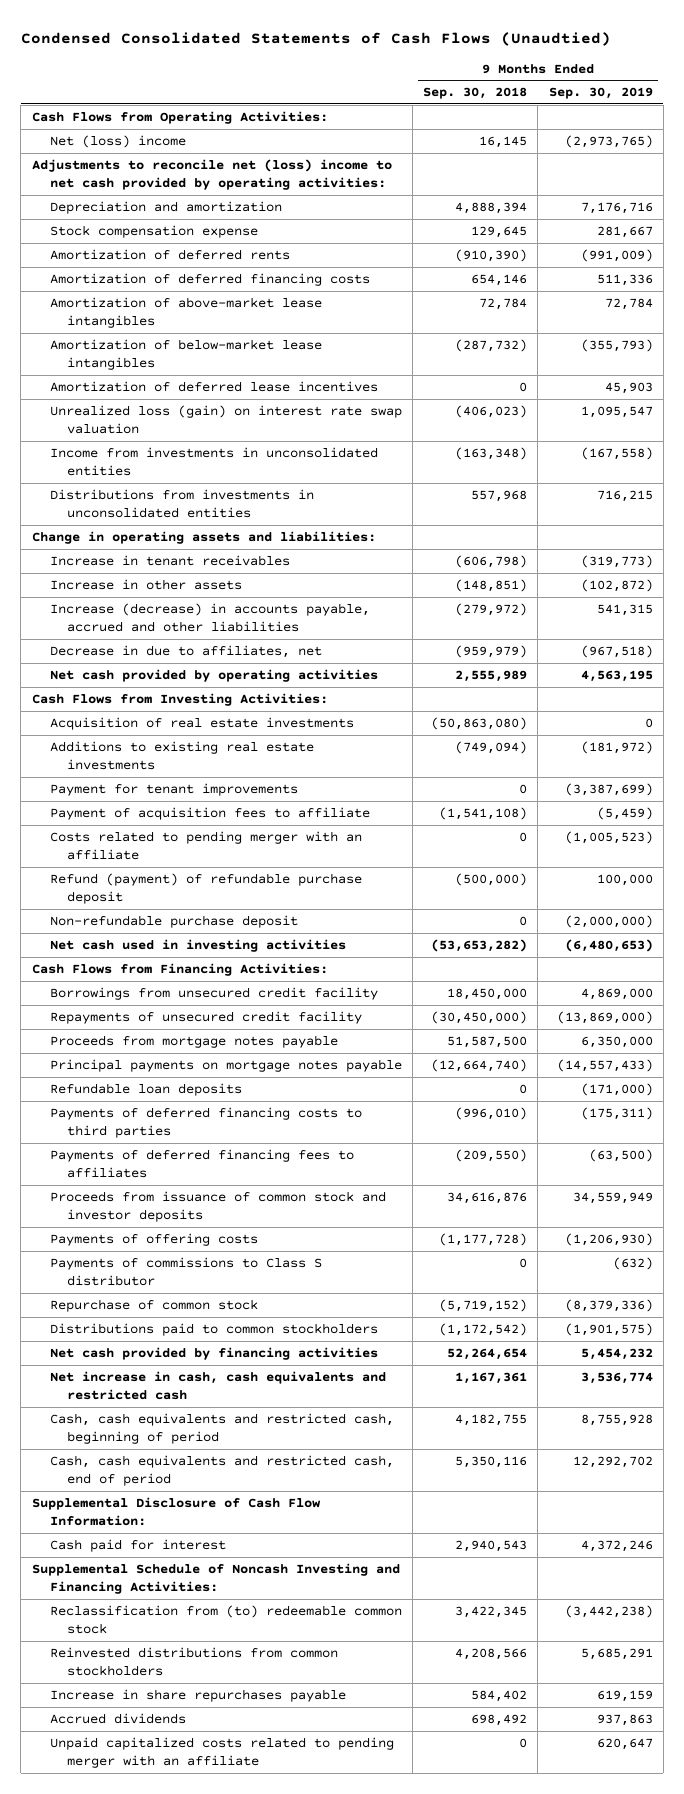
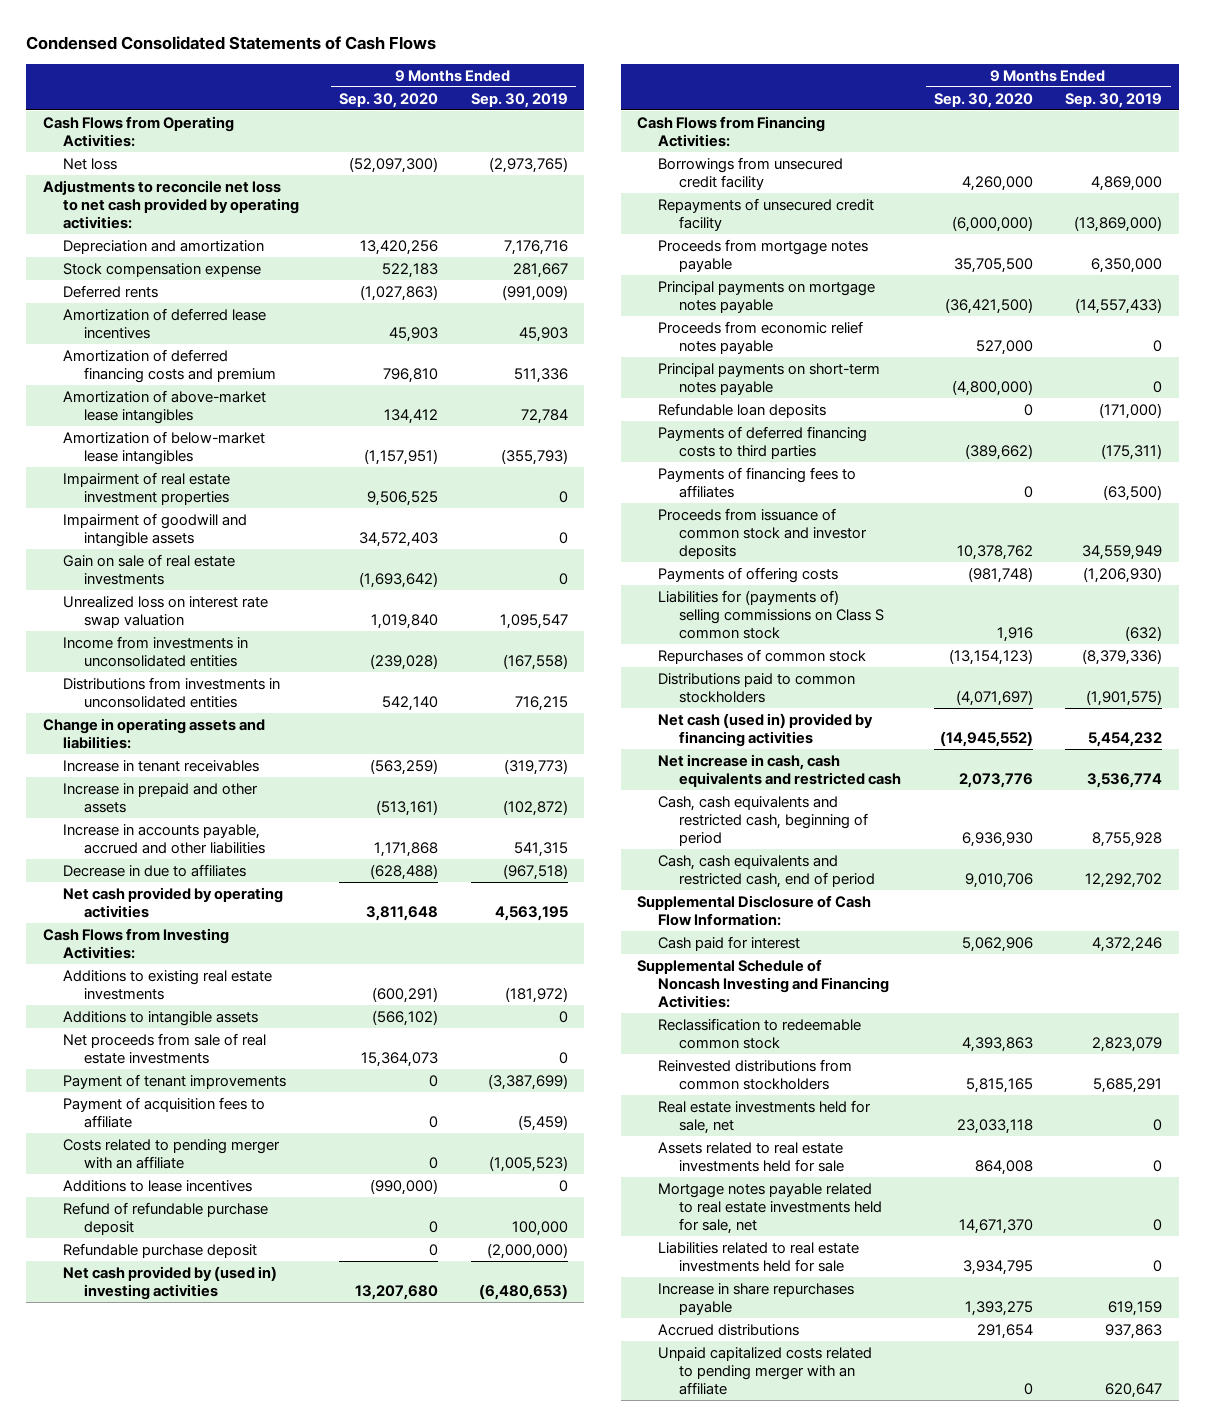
[20,31,611,46] Condensed Consolidated Statements of Cash Flows (Unaudtied) -> [26,36,437,51] Condensed Consolidated Statements of Cash Flows
[423,87,528,100] Sep. 30, 2018 -> none
none -> [339,92,439,108] Sep. 30, 2020
[49,134,186,148] Net (loss) income -> [63,157,118,170] Net loss
[31,158,392,191] Adjustments to reconcile net (loss) income to net cash provided by operating activities: -> [42,179,300,229] Adjustments to reconcile net loss to net cash provided by operating activities:
[49,248,290,260] Amortization of deferred rents -> [63,284,159,298] Deferred rents
[49,380,378,392] Amortization of deferred lease incentives -> [63,307,267,339] Amortization of deferred lease incentives
[49,272,370,286] Amortization of deferred financing costs -> [63,348,277,383] Amortization of deferred financing costs and premium
none -> [63,471,231,505] Impairment of real estate investment properties
none -> [63,512,248,547] Impairment of goodwill and intangible assets
none -> [63,553,236,585] Gain on sale of real estate investments
[49,404,402,435] Unrealized loss (gain) on interest rate swap valuation -> [63,595,269,628] Unrealized loss on interest rate swap valuation
[49,578,242,590] Increase in other assets -> [63,782,259,813] Increase in prepaid and other assets
[49,602,370,633] Increase (decrease) in accounts payable, accrued and other liabilities -> [63,823,266,854] Increase in accounts payable, accrued and other liabilities
[49,644,322,658] Decrease in due to affiliates, net -> [63,863,247,877] Decrease in due to affiliates
[49,716,354,730] Acquisition of real estate investments -> none
none -> [63,1010,259,1026] Additions to intangible assets
none -> [63,1032,267,1064] Net proceeds from sale of real estate investments
[49,782,298,796] Payment for tenant improvements -> [63,1073,287,1089] Payment of tenant improvements
none -> [63,1179,253,1192] Additions to lease incentives
[49,872,362,905] Refund (payment) of refundable purchase deposit -> [63,1201,269,1235] Refund of refundable purchase deposit
[49,914,298,928] Non-refundable purchase deposit -> [63,1242,258,1258] Refundable purchase deposit
[49,938,346,952] Net cash used in investing activities -> [63,1265,278,1300] Net cash provided by (used in) investing activities
none -> [658,320,864,354] Proceeds from economic relief notes payable
none -> [658,362,881,395] Principal payments on short-term notes payable
[49,1148,354,1179] Payments of deferred financing fees to affiliates -> [658,466,857,498] Payments of financing fees to affiliates
[49,1256,322,1287] Payments of commissions to Class S distributor -> [658,589,885,639] Liabilities for (payments of) selling commissions on Class S common stock
[49,1298,258,1312] Repurchase of common stock -> [658,648,867,664] Repurchases of common stock
[49,1346,378,1360] Net cash provided by financing activities -> [658,712,874,747] Net cash (used in) provided by financing activities
[49,1604,402,1635] Reclassification from (to) redeemable common stock -> [658,1017,862,1049] Reclassification to redeemable common stock
[564,1604,653,1618] (3,442,238) -> [1092,1036,1163,1052] 2,823,079
none -> [658,1099,872,1134] Real estate investments held for sale, net
none -> [658,1141,845,1172] Assets related to real estate investments held for sale
none -> [658,1182,883,1234] Mortgage notes payable related to real estate investments held for sale, net
none -> [658,1241,860,1272] Liabilities related to real estate investments held for sale
[49,1712,186,1724] Accrued dividends -> [658,1323,800,1336] Accrued distributions

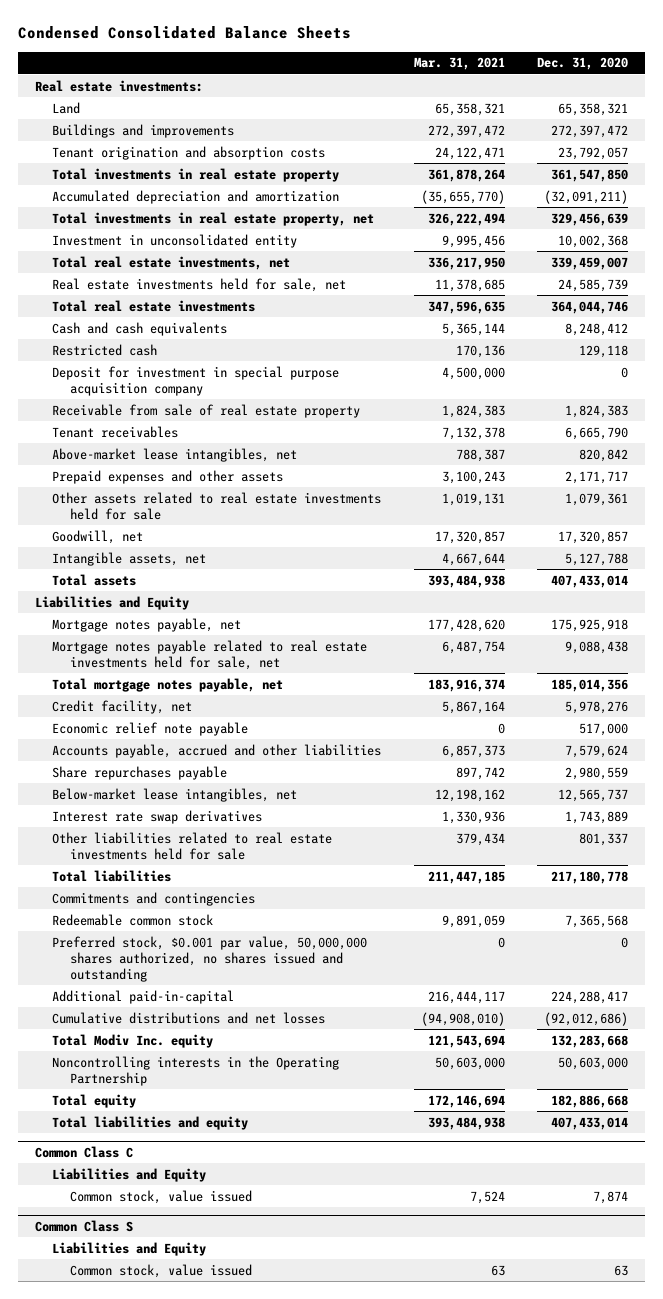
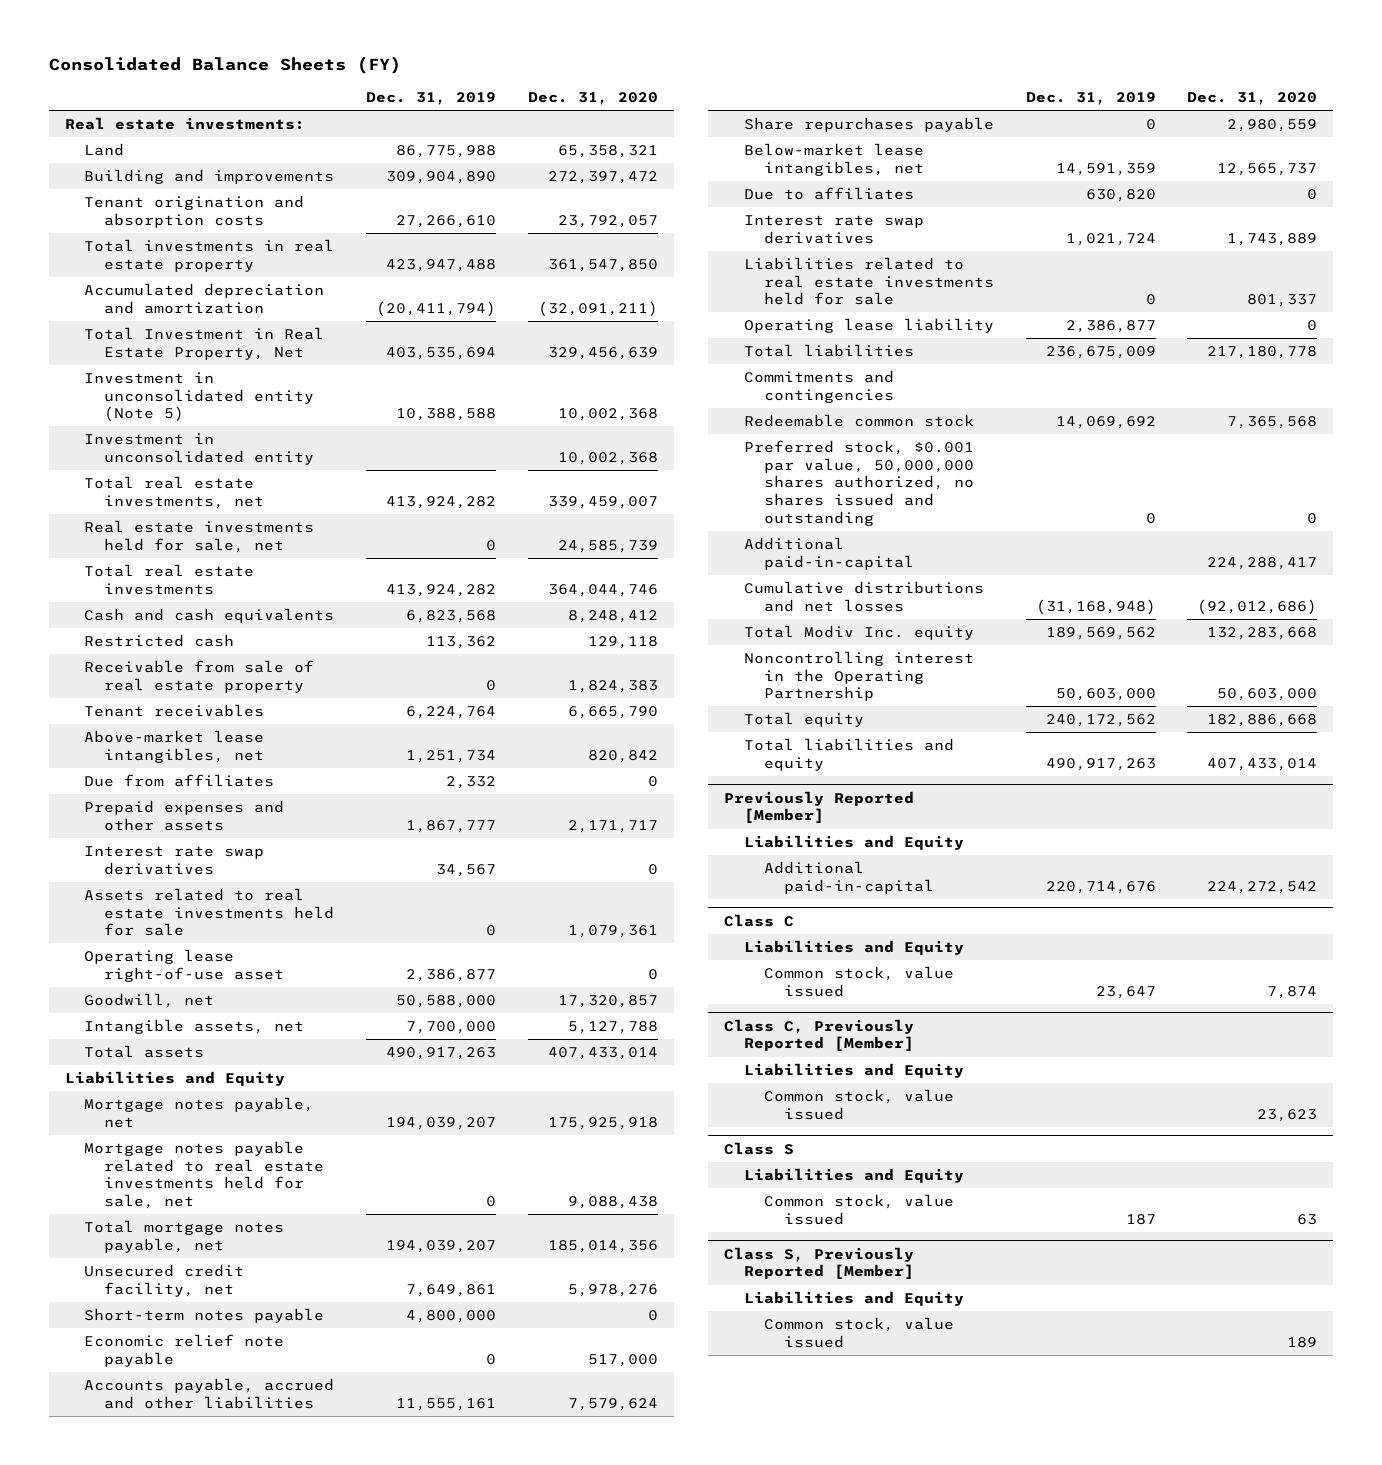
[18,26,352,40] Condensed Consolidated Balance Sheets -> [48,56,401,75] Consolidated Balance Sheets (FY)
[413,57,505,71] Mar. 31, 2021 -> none
none -> [366,92,497,106] Dec. 31, 2019
[52,123,235,138] Buildings and improvements -> [84,168,335,184] Building and improvements
[52,211,375,226] Total investments in real estate property, net -> [84,326,325,360] Total Investment in Real Estate Property, Net
none -> [84,371,315,423] Investment in unconsolidated entity (Note 5)
[52,365,340,396] Deposit for investment in special purpose acquisition company -> none
none -> [84,773,275,787] Due from affiliates
none -> [84,845,265,875] Interest rate swap derivatives
[52,491,382,520] Other assets related to real estate investments held for sale -> [84,887,335,937] Assets related to real estate investments held for sale
none -> [84,948,285,982] Operating lease right-of-use asset
[52,699,193,714] Credit facility, net -> [84,1263,245,1297] Unsecured credit facility, net
none -> [84,1307,325,1323] Short-term notes payable
none -> [744,186,915,200] Due to affiliates
[52,831,333,860] Other liabilities related to real estate investments held for sale -> [744,256,994,306] Liabilities related to real estate investments held for sale
none -> [744,317,995,333] Operating lease liability
[52,1055,340,1086] Noncontrolling interests in the Operating Partnership -> [744,650,975,702] Noncontrolling interest in the Operating Partnership
[34,1145,133,1158] Common Class C -> none
none -> [724,790,915,824] Previously Reported [Member]
none -> [763,860,934,894] Additional paid-in-capital
none -> [724,913,795,927] Class C
none -> [744,939,965,955] Liabilities and Equity
[34,1219,133,1232] Common Class S -> none
none -> [724,1018,915,1052] Class C, Previously Reported [Member]
none -> [763,1088,954,1120] Common stock, value issued
none -> [724,1141,795,1155] Class S
none -> [744,1167,965,1183] Liabilities and Equity
none -> [724,1246,915,1280] Class S, Previously Reported [Member]
none -> [744,1290,965,1306] Liabilities and Equity
none -> [763,1316,954,1348] Common stock, value issued

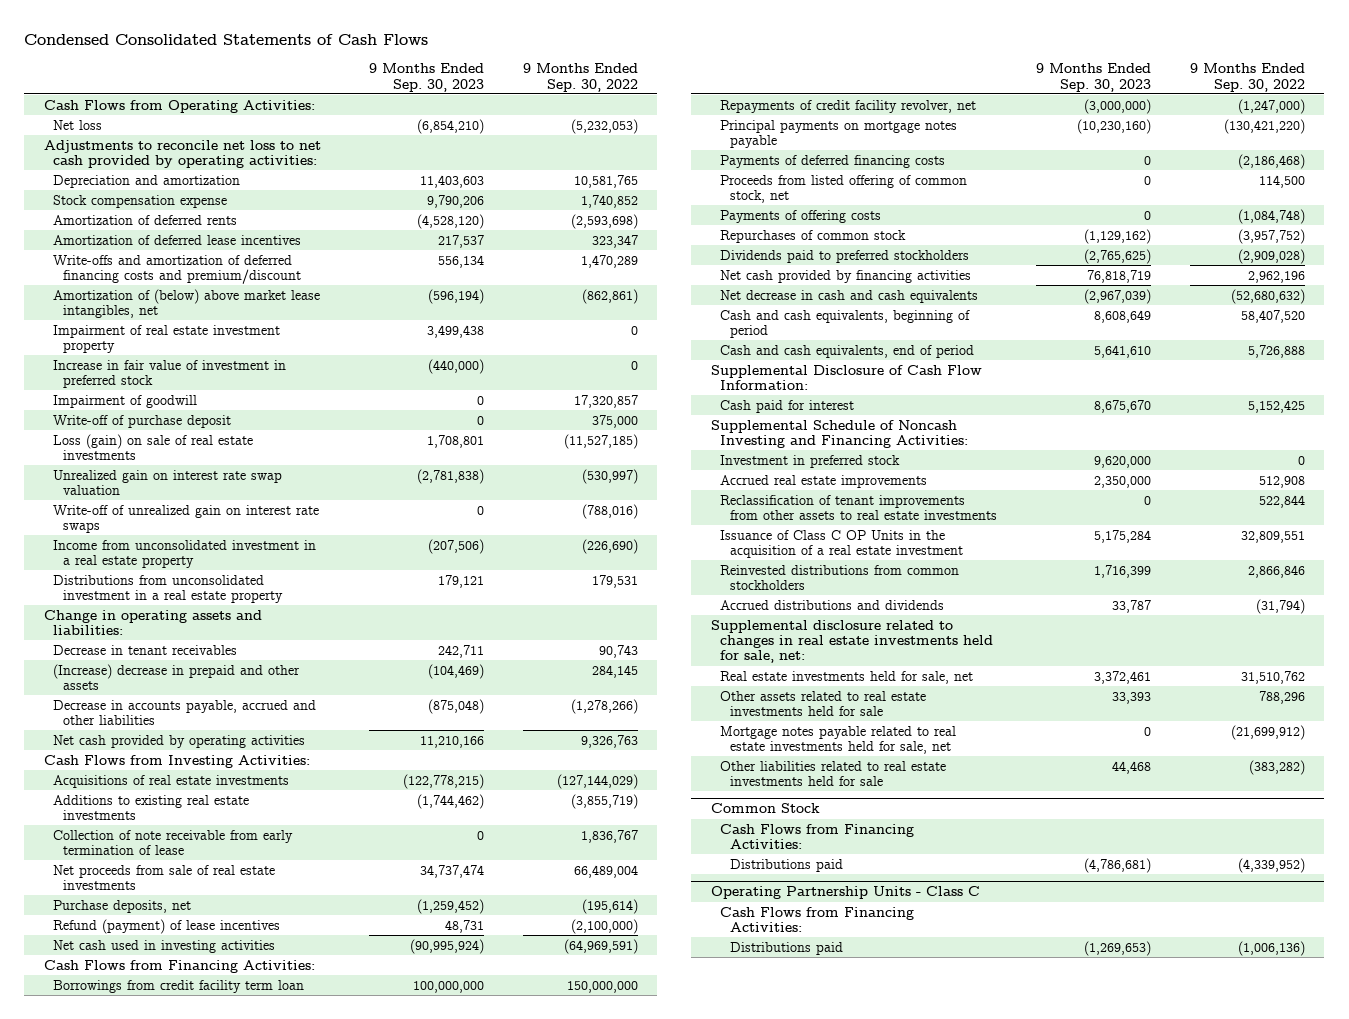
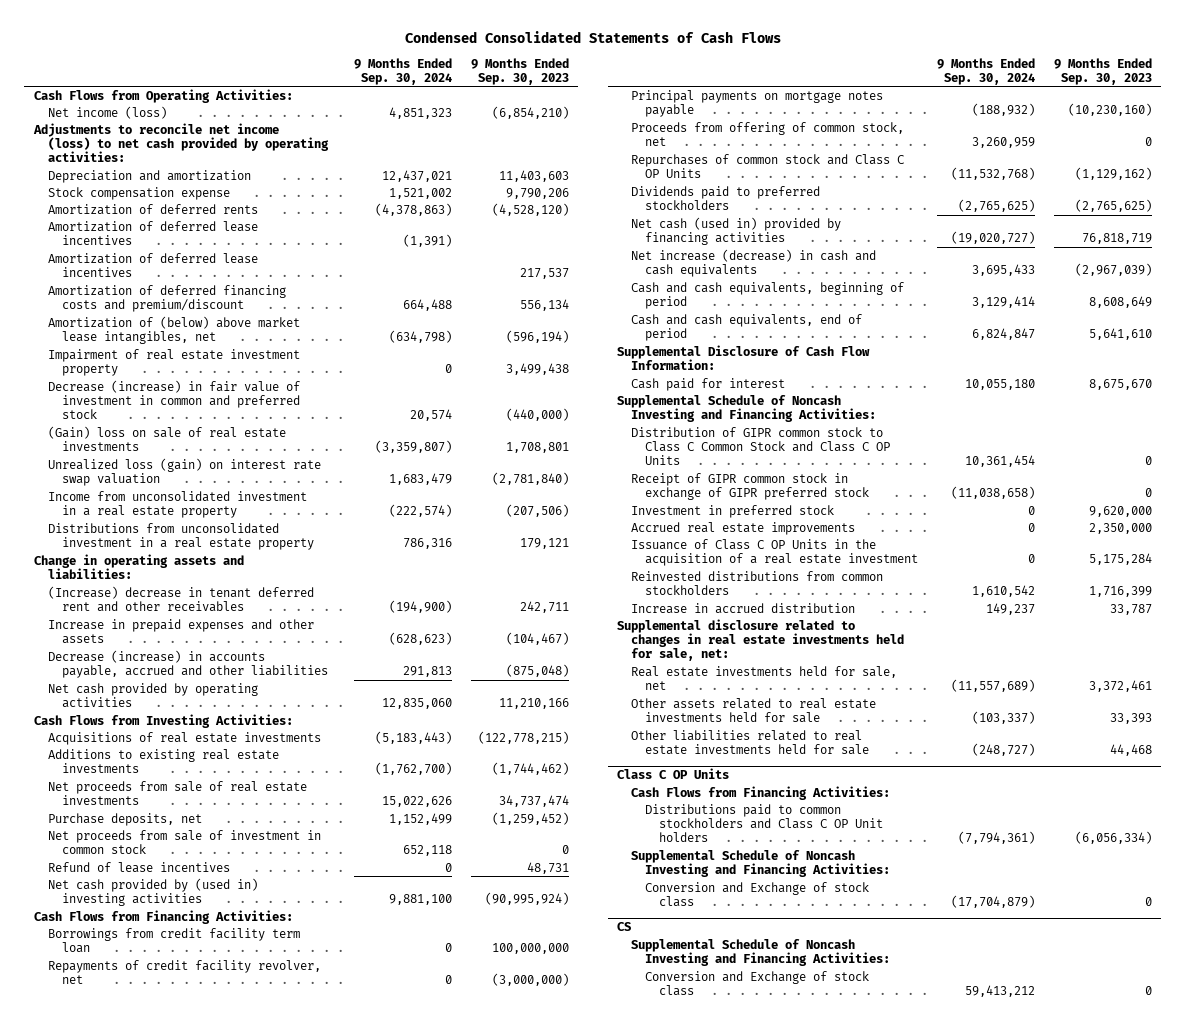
[522,63,638,92] 9 Months Ended Sep. 30, 2022 -> none
none -> [353,57,452,85] 9 Months Ended Sep. 30, 2024
[53,119,103,130] Net loss -> [47,105,167,119] Net income (loss)
[43,139,321,169] Adjustments to reconcile net loss to net cash provided by operating activities: -> [32,122,329,163] Adjustments to reconcile net income (loss) to net cash provided by operating activities:
none -> [47,220,258,246] Amortization of deferred lease incentives
[53,254,301,285] Write-offs and amortization of deferred financing costs and premium/discount -> [47,284,286,313] Amortization of deferred financing costs and premium/discount
[53,394,198,408] Impairment of goodwill -> none
[53,414,232,428] Write-off of purchase deposit -> none
[53,504,320,534] Write-off of unrealized gain on interest rate swaps -> none
[53,359,287,389] Increase in fair value of investment in preferred stock -> [47,379,300,420] Decrease (increase) in fair value of investment in common and preferred stock
[53,433,254,461] Loss (gain) on sale of real estate investments -> [47,425,286,452] (Gain) loss on sale of real estate investments
[53,469,283,496] Unrealized gain on interest rate swap valuation -> [47,457,321,487] Unrealized loss (gain) on interest rate swap valuation
[416,468,484,484] (2,781,838) -> [491,472,569,486] (2,781,840)
[53,644,238,655] Decrease in tenant receivables -> [47,585,314,613] (Increase) decrease in tenant deferred rent and other receivables
[53,663,301,691] (Increase) decrease in prepaid and other assets -> [47,618,314,645] Increase in prepaid expenses and other assets
[427,663,484,679] (104,469) -> [505,632,569,646] (104,467)
[53,699,317,726] Decrease in accounts payable, accrued and other liabilities -> [47,649,328,679] Decrease (increase) in accounts payable, accrued and other liabilities
[53,829,294,856] Collection of note receivable from early termination of lease -> none
none -> [47,829,321,855] Net proceeds from sale of investment in common stock
[53,918,281,934] Refund (payment) of lease incentives -> [47,861,230,873] Refund of lease incentives
[53,939,276,953] Net cash used in investing activities -> [47,877,258,907] Net cash provided by (used in) investing activities
[720,154,946,168] Payments of deferred financing costs -> none
[720,209,882,223] Payments of offering costs -> none
[720,174,968,204] Proceeds from listed offering of common stock, net -> [631,121,905,147] Proceeds from offering of common stock, net
[720,229,907,243] Repurchases of common stock -> [631,153,905,179] Repurchases of common stock and Class C OP Units
[720,269,972,283] Net cash provided by financing activities -> [631,216,842,246] Net cash (used in) provided by financing activities
[720,289,979,303] Net decrease in cash and cash equivalents -> [631,248,877,278] Net increase (decrease) in cash and cash equivalents
none -> [631,426,891,466] Distribution of GIPR common stock to Class C Common Stock and Class C OP Units
none -> [631,472,870,501] Receipt of GIPR common stock in exchange of GIPR preferred stock
[720,494,997,521] Reclassification of tenant improvements from other assets to real estate investments -> none
[720,599,945,610] Accrued distributions and dividends -> [631,602,856,614] Increase in accrued distribution
[720,725,957,755] Mortgage notes payable related to real estate investments held for sale, net -> none
[710,803,820,814] Common Stock -> none
[720,823,915,850] Cash Flows from Financing Activities: -> none
[729,858,843,872] Distributions paid -> none
[710,886,980,900] Operating Partnership Units - Class C -> [617,767,730,779] Class C OP Units
[729,941,843,955] Distributions paid -> none
none -> [645,803,884,843] Distributions paid to common stockholders and Class C OP Unit holders
none -> [631,849,891,878] Supplemental Schedule of Noncash Investing and Financing Activities:
none -> [645,881,870,908] Conversion and Exchange of stock class
none -> [617,921,632,931] CS
none -> [631,938,891,967] Supplemental Schedule of Noncash Investing and Financing Activities:
none -> [645,970,870,997] Conversion and Exchange of stock class

